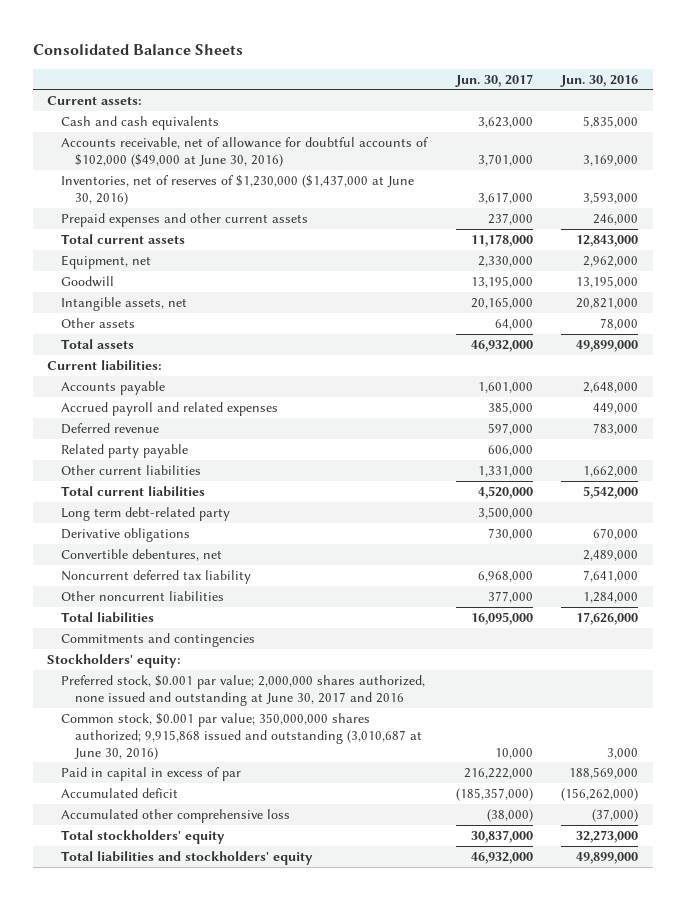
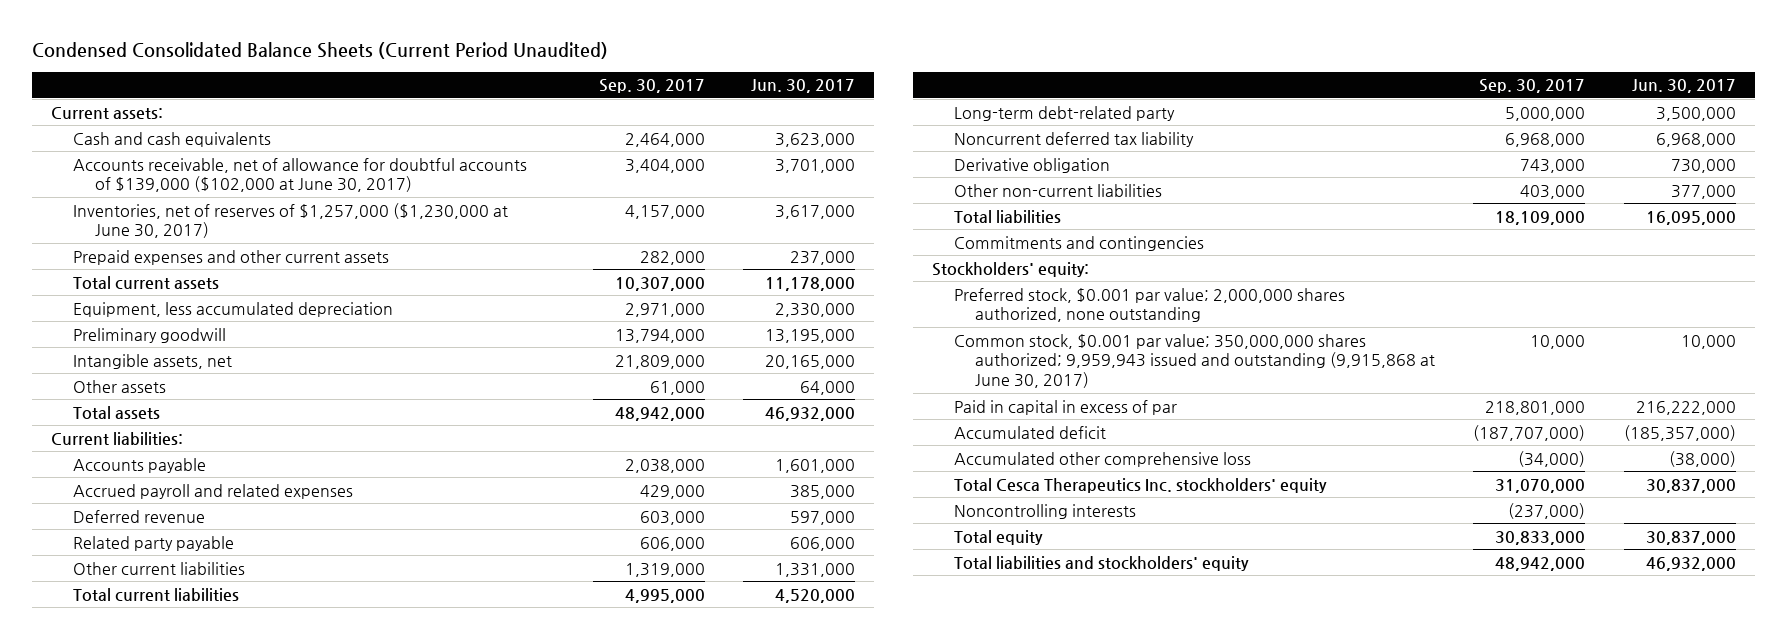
[32,43,243,55] Consolidated Balance Sheets -> [31,42,608,60] Condensed Consolidated Balance Sheets (Current Period Unaudited)
[560,74,639,87] Jun. 30, 2016 -> none
none -> [598,79,705,94] Sep. 30, 2017
[61,136,430,167] Accounts receivable, net of allowance for doubtful accounts of $102,000 ($49,000 at June 30, 2016) -> [72,157,527,193] Accounts receivable, net of allowance for doubtful accounts of $139,000 ($102,000 at June 30, 2017)
[61,174,415,205] Inventories, net of reserves of $1,230,000 ($1,437,000 at June 30, 2016) -> [72,202,508,239] Inventories, net of reserves of $1,257,000 ($1,230,000 at June 30, 2017)
[61,254,152,269] Equipment, net -> [72,301,393,317] Equipment, less accumulated depreciation
[61,275,115,287] Goodwill -> [72,327,226,343] Preliminary goodwill
[61,527,191,542] Derivative obligations -> none
[61,548,223,561] Convertible debentures, net -> none
[61,506,231,521] Long term debt-related party -> [953,105,1175,121] Long-term debt-related party
none -> [953,157,1110,173] Derivative obligation
[61,590,225,601] Other noncurrent liabilities -> [953,183,1162,197] Other non-current liabilities
[61,674,426,706] Preferred stock, $0.001 par value; 2,000,000 shares authorized, none issued and outstanding at June 30, 2017 and 2016 -> [953,287,1345,323] Preferred stock, $0.001 par value; 2,000,000 shares authorized, none outstanding
[61,712,422,760] Common stock, $0.001 par value; 350,000,000 shares authorized; 9,915,868 issued and outstanding (3,010,687 at June 30, 2016) -> [953,333,1436,389] Common stock, $0.001 par value; 350,000,000 shares authorized; 9,959,943 issued and outstanding (9,915,868 at June 30, 2017)
[61,829,226,844] Total stockholders' equity -> [953,477,1327,493] Total Cesca Therapeutics Inc. stockholders' equity
none -> [953,503,1136,519] Noncontrolling interests
none -> [953,529,1043,545] Total equity

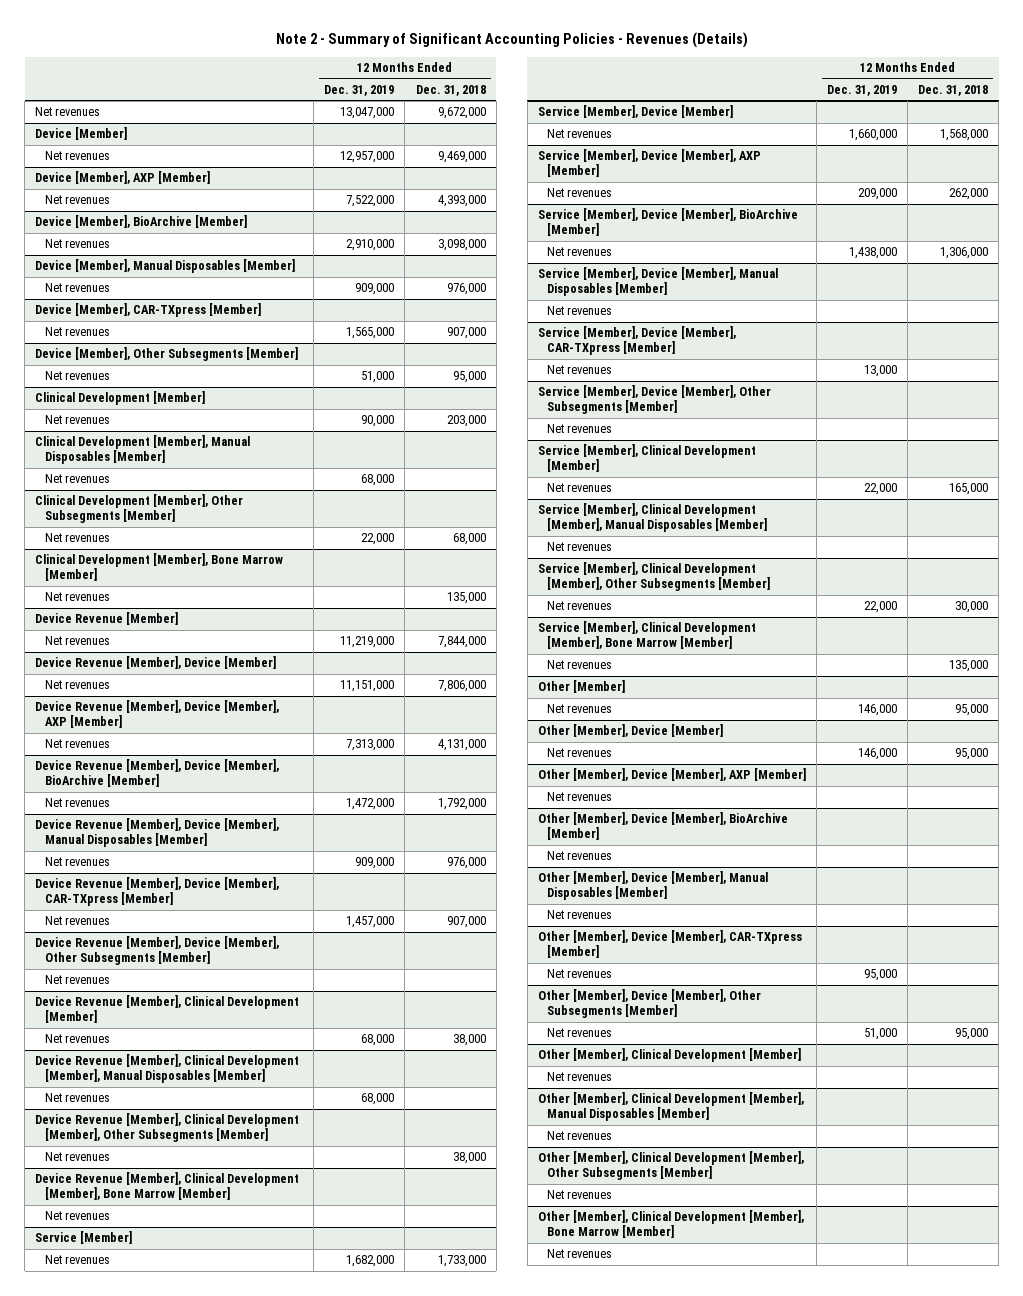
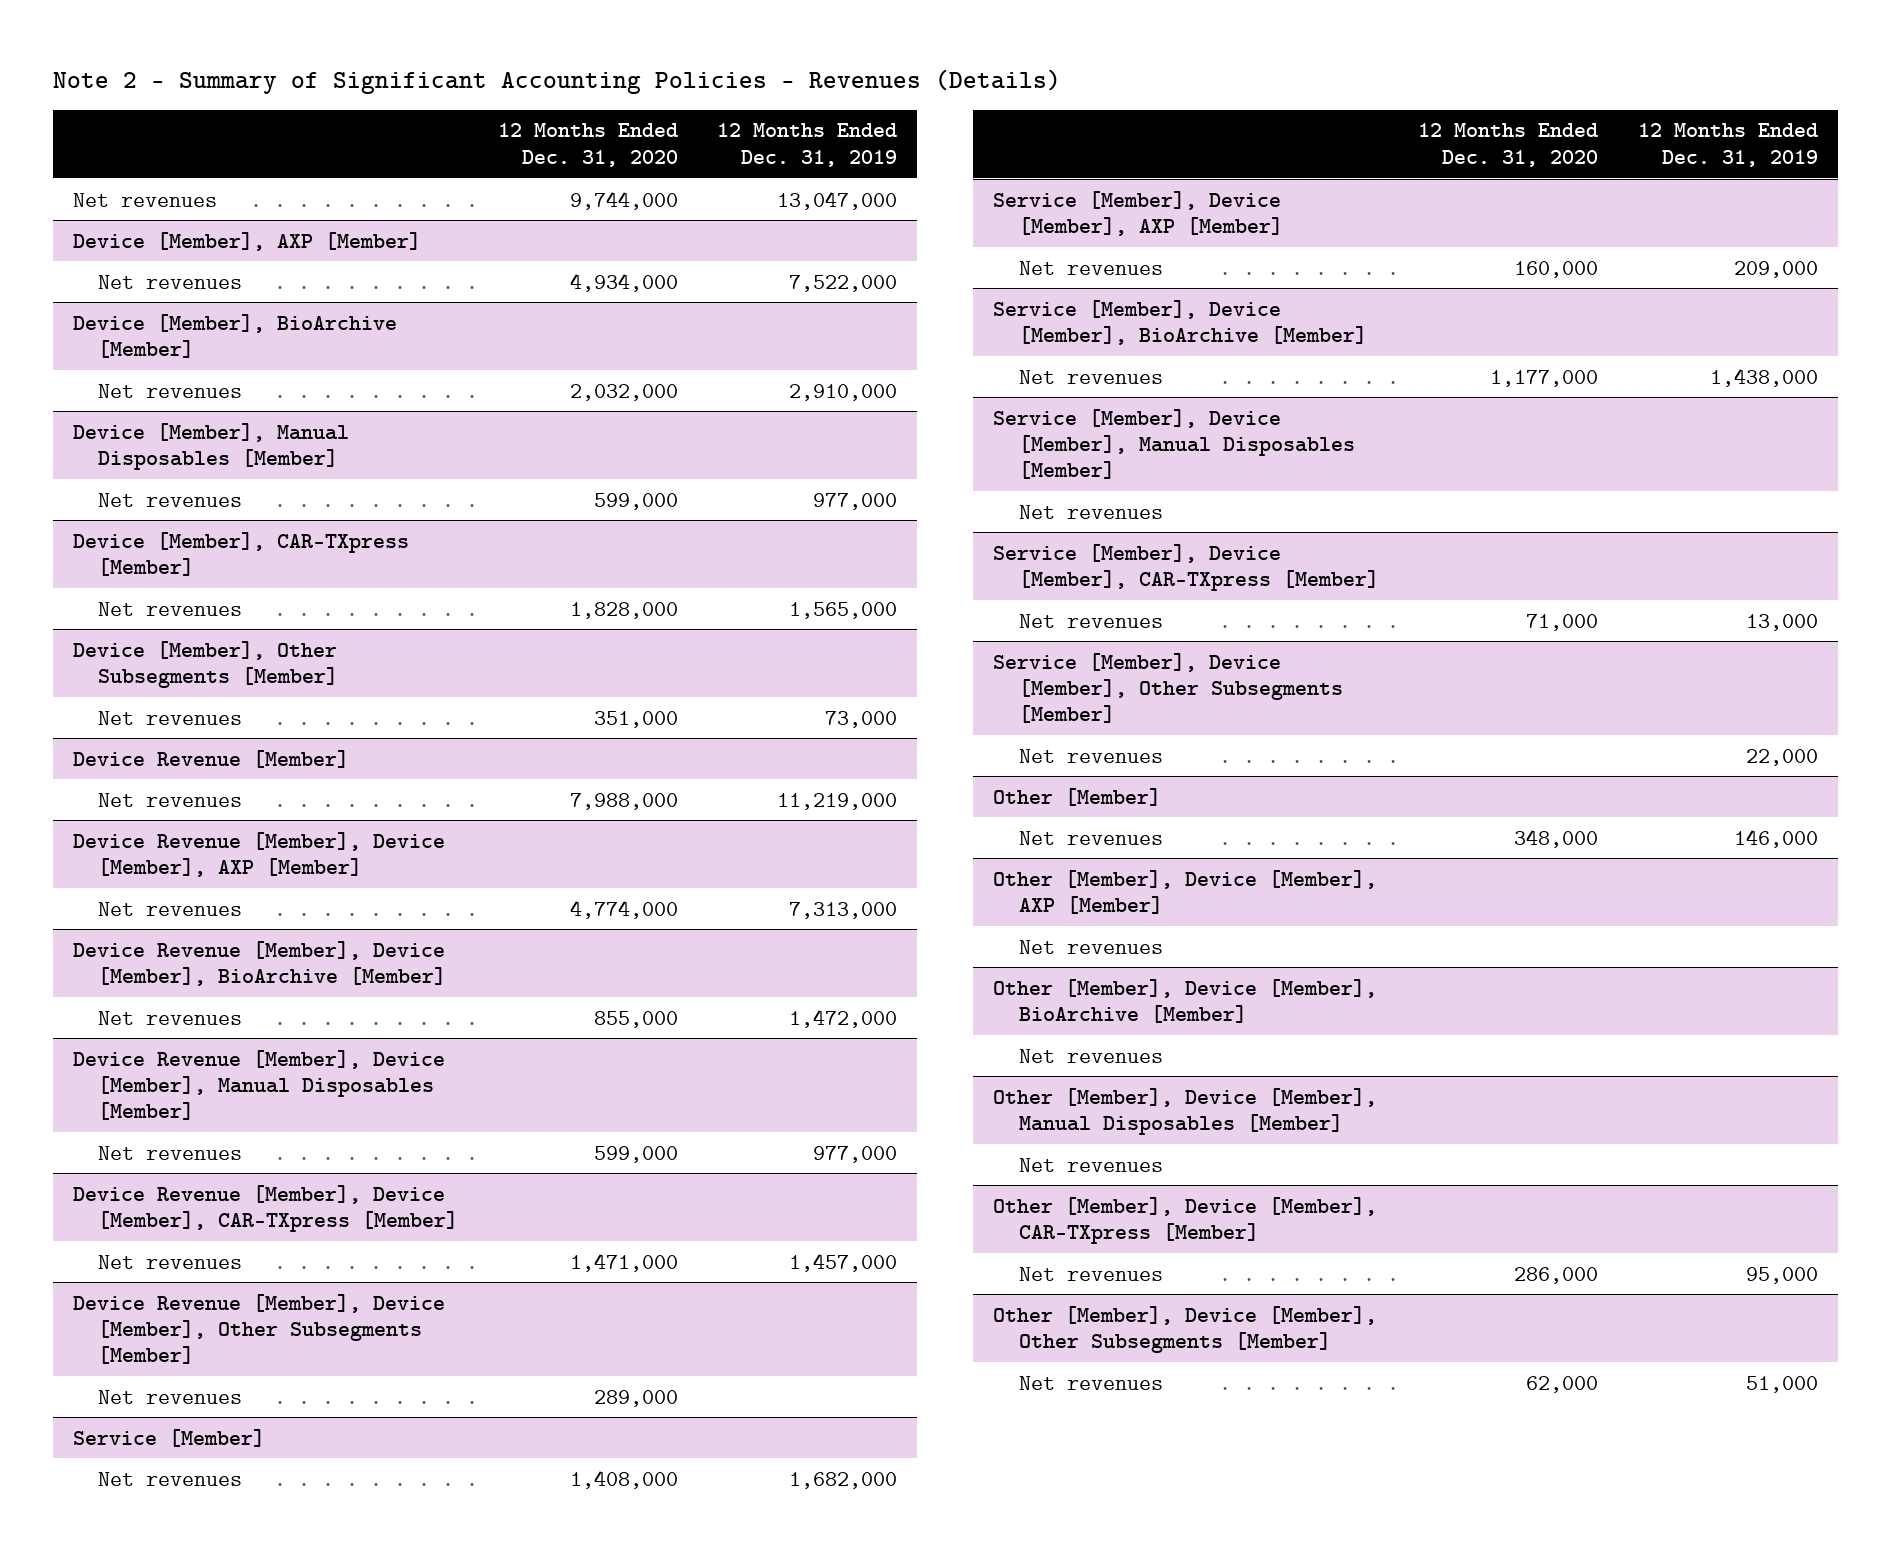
[415,84,486,96] Dec. 31, 2018 -> none
none -> [497,123,678,167] 12 Months Ended Dec. 31, 2020
[35,127,128,141] Device [Member] -> none
[44,151,110,161] Net revenues -> none
[355,283,395,296] 909,000 -> [813,492,898,510] 977,000
[35,391,206,406] Clinical Development [Member] -> none
[44,415,110,425] Net revenues -> none
[35,435,251,465] Clinical Development [Member], Manual Disposables [Member] -> none
[44,474,110,484] Net revenues -> none
[35,494,244,524] Clinical Development [Member], Other Subsegments [Member] -> none
[44,533,110,543] Net revenues -> none
[35,553,284,582] Clinical Development [Member], Bone Marrow [Member] -> none
[44,592,110,602] Net revenues -> none
[361,371,395,384] 51,000 -> [825,710,898,728] 73,000
[35,656,277,670] Device Revenue [Member], Device [Member] -> none
[44,680,110,690] Net revenues -> none
[355,857,395,870] 909,000 -> [813,1145,898,1163] 977,000
[35,995,300,1024] Device Revenue [Member], Clinical Development [Member] -> none
[44,1034,110,1044] Net revenues -> none
[35,1054,300,1084] Device Revenue [Member], Clinical Development [Member], Manual Disposables [Member] -> none
[44,1093,110,1103] Net revenues -> none
[35,1113,300,1143] Device Revenue [Member], Clinical Development [Member], Other Subsegments [Member] -> none
[44,1152,110,1162] Net revenues -> none
[35,1172,300,1201] Device Revenue [Member], Clinical Development [Member], Bone Marrow [Member] -> none
[44,1211,110,1221] Net revenues -> none
[537,105,733,119] Service [Member], Device [Member] -> none
[547,129,613,139] Net revenues -> none
[547,424,613,434] Net revenues -> none
[537,444,756,473] Service [Member], Clinical Development [Member] -> none
[537,503,768,533] Service [Member], Clinical Development [Member], Manual Disposables [Member] -> none
[547,542,613,552] Net revenues -> none
[537,562,771,592] Service [Member], Clinical Development [Member], Other Subsegments [Member] -> none
[547,601,613,611] Net revenues -> none
[537,621,756,650] Service [Member], Clinical Development [Member], Bone Marrow [Member] -> none
[547,660,613,670] Net revenues -> none
[537,724,723,738] Other [Member], Device [Member] -> none
[547,748,613,758] Net revenues -> none
[537,1048,801,1063] Other [Member], Clinical Development [Member] -> none
[547,1072,613,1082] Net revenues -> none
[537,1092,804,1122] Other [Member], Clinical Development [Member], Manual Disposables [Member] -> none
[547,1131,613,1141] Net revenues -> none
[537,1151,804,1181] Other [Member], Clinical Development [Member], Other Subsegments [Member] -> none
[547,1190,613,1200] Net revenues -> none
[537,1210,804,1239] Other [Member], Clinical Development [Member], Bone Marrow [Member] -> none
[547,1249,613,1259] Net revenues -> none

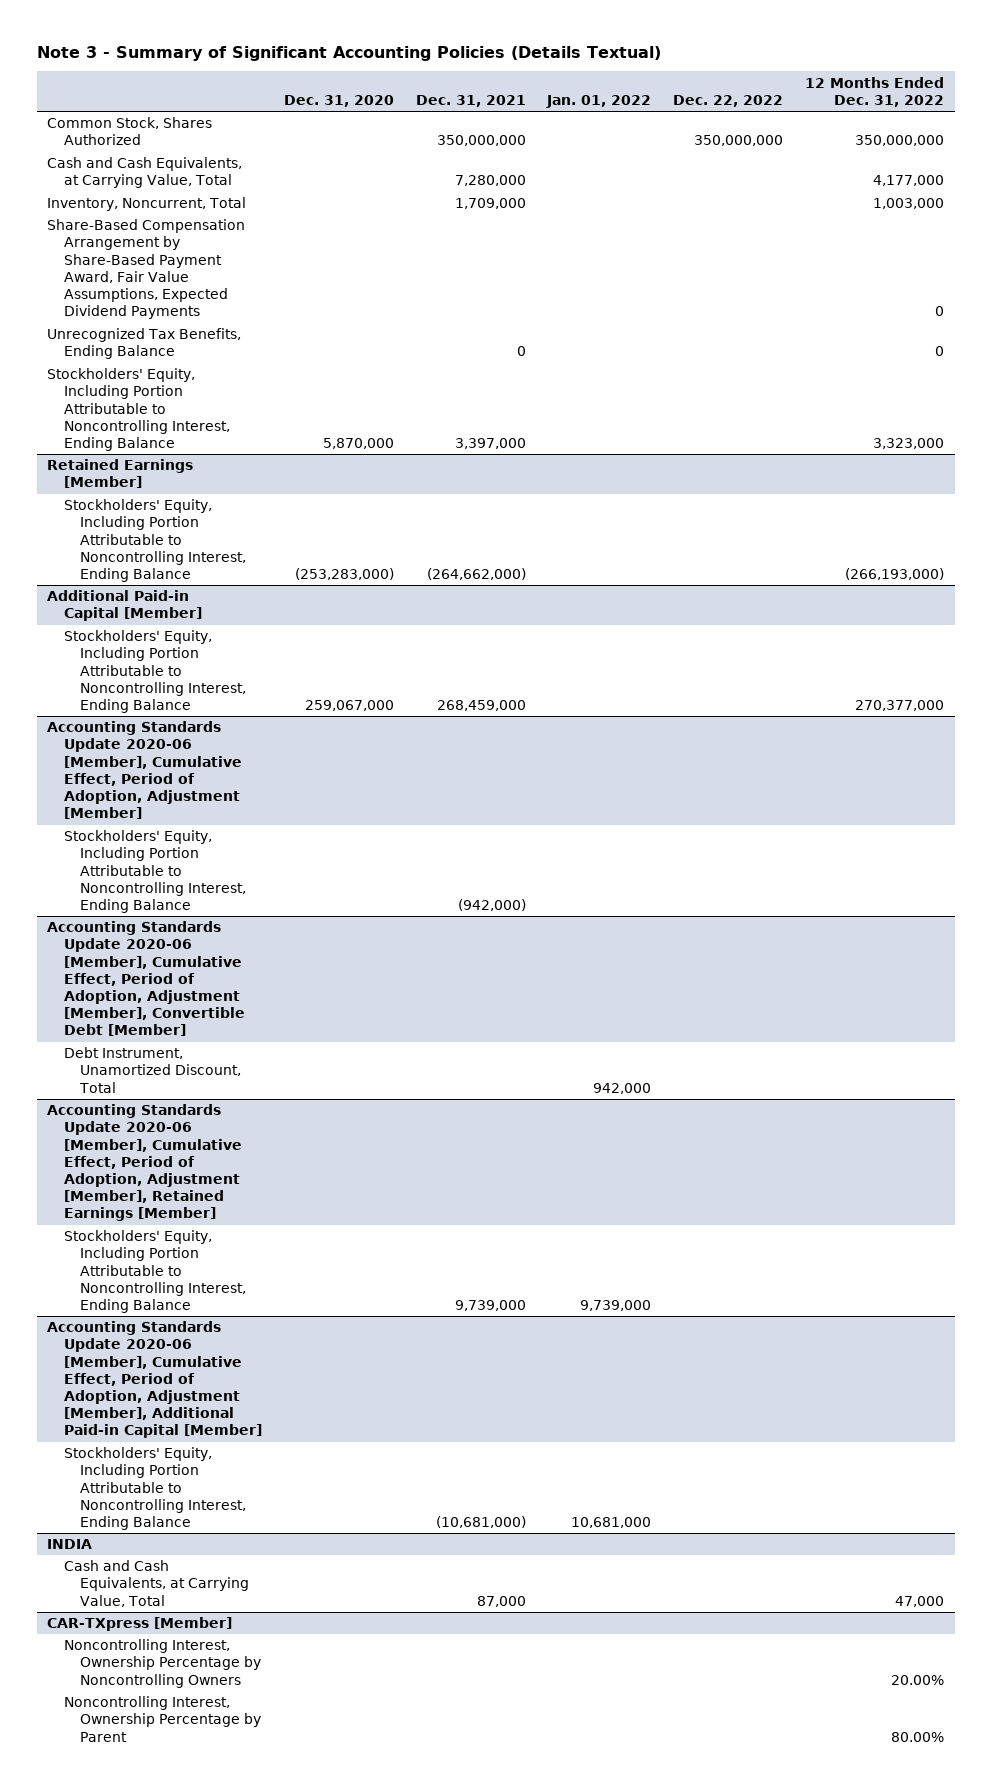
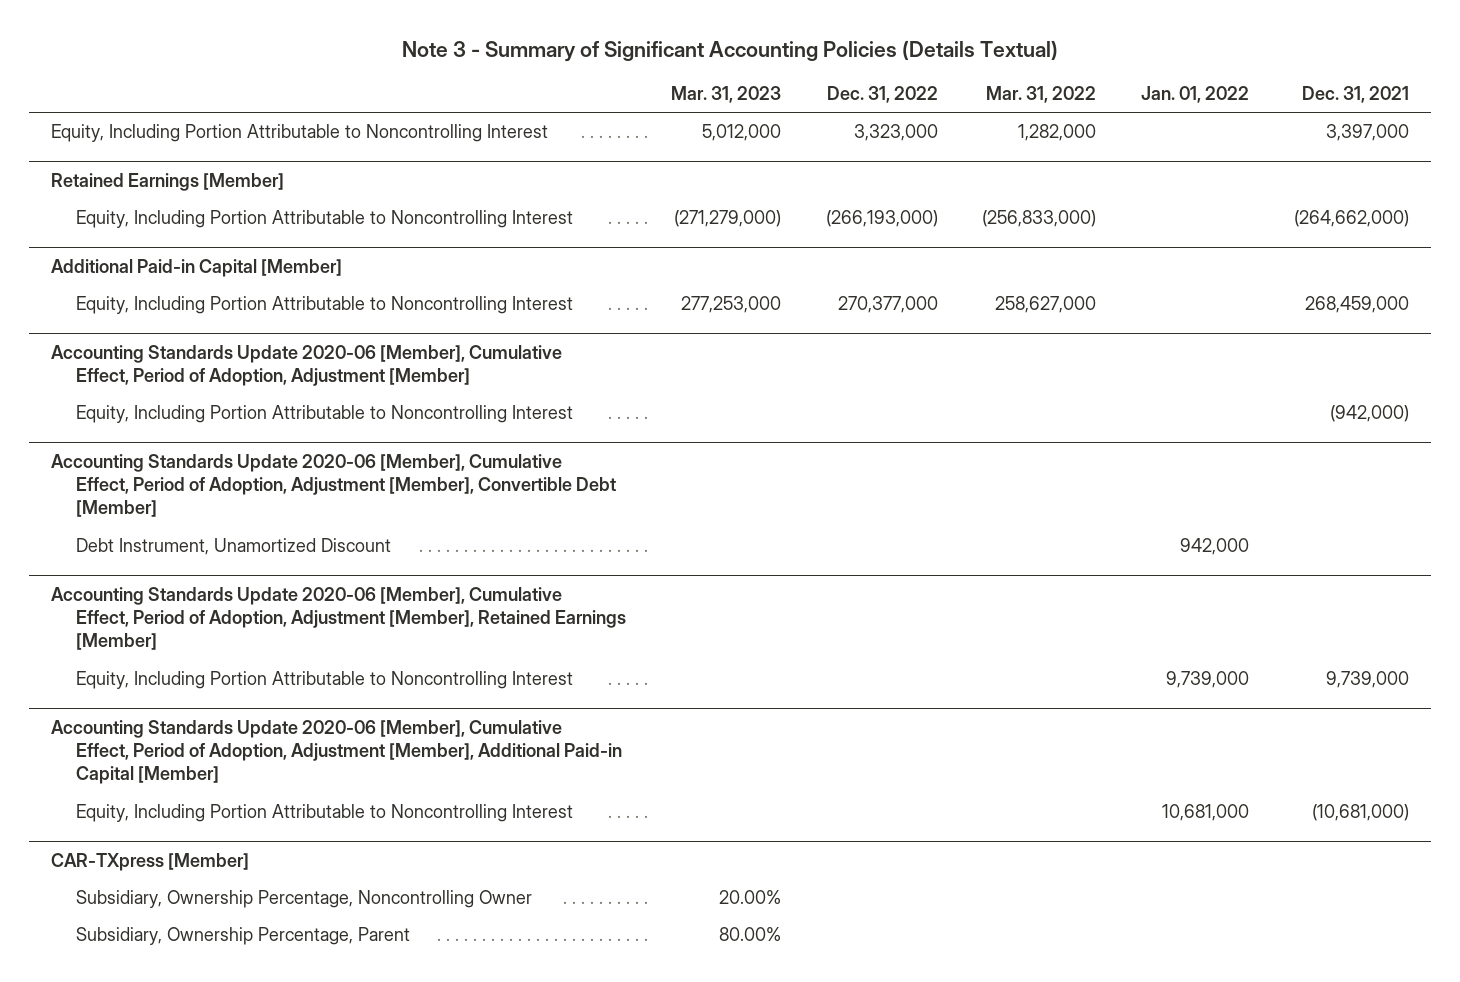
[283,94,394,107] Dec. 31, 2020 -> none
[673,94,784,107] Dec. 22, 2022 -> none
[805,76,945,107] 12 Months Ended Dec. 31, 2022 -> none
none -> [670,86,781,104] Mar. 31, 2023
none -> [826,86,938,104] Dec. 31, 2022
none -> [986,86,1097,104] Mar. 31, 2022
[47,117,213,146] Common Stock, Shares Authorized -> none
[47,157,243,189] Cash and Cash Equivalents, at Carrying Value, Total -> none
[47,197,247,212] Inventory, Noncurrent, Total -> none
[47,219,246,320] Share-Based Compensation Arrangement by Share-Based Payment Award, Fair Value Assumptions, Expected Dividend Payments -> none
[47,328,242,360] Unrecognized Tax Benefits, Ending Balance -> none
[47,368,230,452] Stockholders' Equity, Including Portion Attributable to Noncontrolling Interest, Ending Balance -> [51,124,549,143] Equity, Including Portion Attributable to Noncontrolling Interest
[63,499,247,583] Stockholders' Equity, Including Portion Attributable to Noncontrolling Interest, Ending Balance -> [76,210,574,229] Equity, Including Portion Attributable to Noncontrolling Interest
[63,630,247,714] Stockholders' Equity, Including Portion Attributable to Noncontrolling Interest, Ending Balance -> [76,296,574,315] Equity, Including Portion Attributable to Noncontrolling Interest
[63,830,247,914] Stockholders' Equity, Including Portion Attributable to Noncontrolling Interest, Ending Balance -> [76,405,574,424] Equity, Including Portion Attributable to Noncontrolling Interest
[63,1047,242,1093] Debt Instrument, Unamortized Discount, Total -> [76,538,392,556] Debt Instrument, Unamortized Discount
[63,1230,247,1314] Stockholders' Equity, Including Portion Attributable to Noncontrolling Interest, Ending Balance -> [76,671,574,690] Equity, Including Portion Attributable to Noncontrolling Interest
[47,1539,93,1550] INDIA -> none
[63,1560,250,1607] Cash and Cash Equivalents, at Carrying Value, Total -> none
[63,1447,247,1531] Stockholders' Equity, Including Portion Attributable to Noncontrolling Interest, Ending Balance -> [76,804,574,823] Equity, Including Portion Attributable to Noncontrolling Interest
[63,1639,262,1688] Noncontrolling Interest, Ownership Percentage by Noncontrolling Owners -> [76,890,533,909] Subsidiary, Ownership Percentage, Noncontrolling Owner
[63,1696,262,1742] Noncontrolling Interest, Ownership Percentage by Parent -> [76,927,411,946] Subsidiary, Ownership Percentage, Parent

